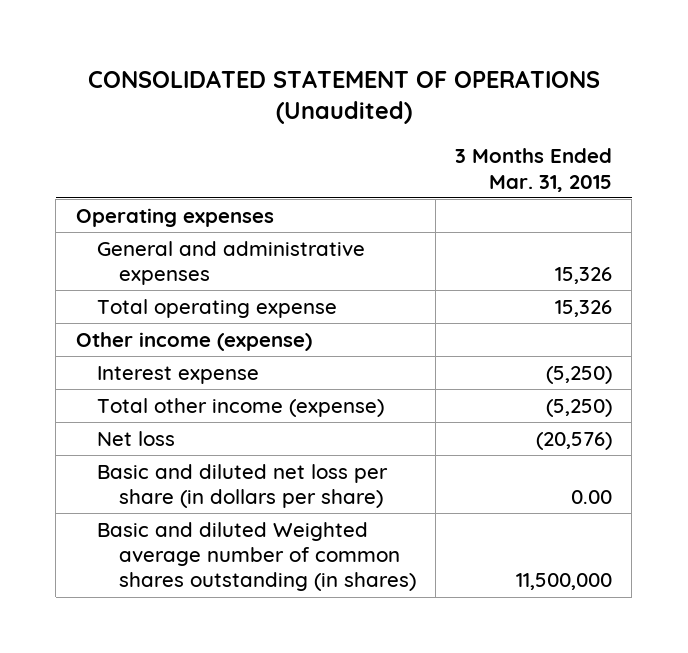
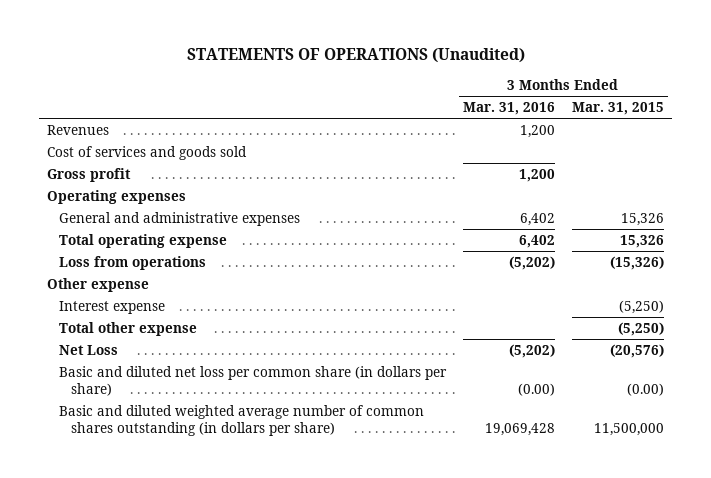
[87,69,600,125] CONSOLIDATED STATEMENT OF OPERATIONS (Unaudited) -> [186,48,525,64] STATEMENTS OF OPERATIONS (Unaudited)
none -> [463,102,556,116] Mar. 31, 2016
none -> [47,125,110,136] Revenues
none -> [47,146,248,161] Cost of services and goods sold
none -> [47,168,132,183] Gross profit
none -> [59,256,207,271] Loss from operations
[75,331,312,351] Other income (expense) -> [47,278,150,293] Other expense
[97,397,385,417] Total other income (expense) -> [59,322,198,337] Total other expense
[97,430,176,446] Net loss -> [59,345,119,356] Net Loss
[97,463,389,509] Basic and diluted net loss per share (in dollars per share) -> [59,366,448,397] Basic and diluted net loss per common share (in dollars per share)
[571,490,613,505] 0.00 -> [626,383,664,397] (0.00)
[97,521,417,592] Basic and diluted Weighted average number of common shares outstanding (in shares) -> [59,405,425,437] Basic and diluted weighted average number of common shares outstanding (in dollars per share)

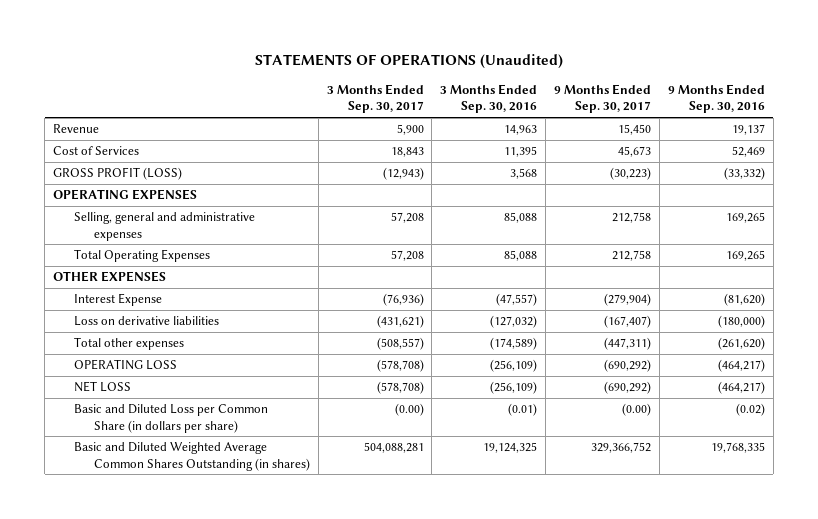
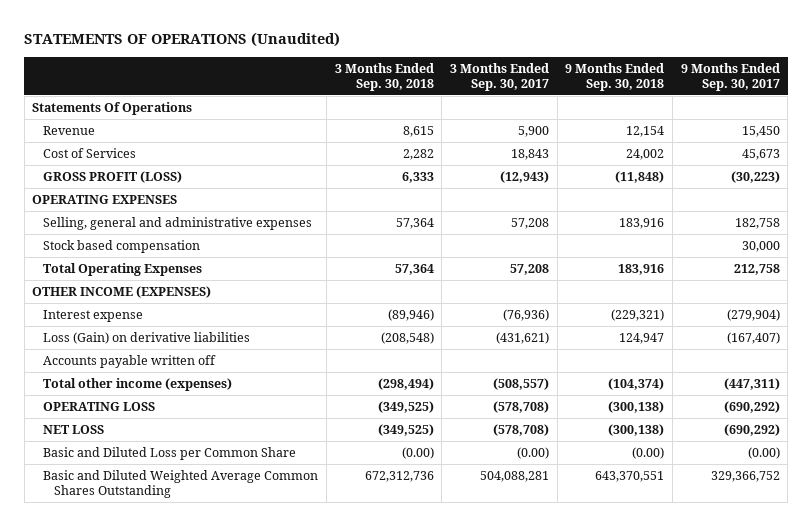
[440,84,538,114] 3 Months Ended Sep. 30, 2016 -> none
[667,84,765,114] 9 Months Ended Sep. 30, 2016 -> none
none -> [334,62,434,91] 3 Months Ended Sep. 30, 2018
none -> [565,62,665,91] 9 Months Ended Sep. 30, 2018
none -> [32,102,193,116] Statements Of Operations
[612,212,652,224] 212,758 -> [734,218,780,230] 182,758
none -> [43,240,201,254] Stock based compensation
[53,271,167,283] OTHER EXPENSES -> [32,286,212,299] OTHER INCOME (EXPENSES)
[73,293,162,307] Interest Expense -> [43,310,144,323] Interest expense
[73,316,219,327] Loss on derivative liabilities -> [43,332,251,345] Loss (Gain) on derivative liabilities
none -> [43,355,217,369] Accounts payable written off
[73,337,184,351] Total other expenses -> [43,378,233,392] Total other income (expenses)
[73,404,268,433] Basic and Diluted Loss per Common Share (in dollars per share) -> [43,447,297,461] Basic and Diluted Loss per Common Share
[73,442,310,471] Basic and Diluted Weighted Average Common Shares Outstanding (in shares) -> [43,470,319,499] Basic and Diluted Weighted Average Common Shares Outstanding

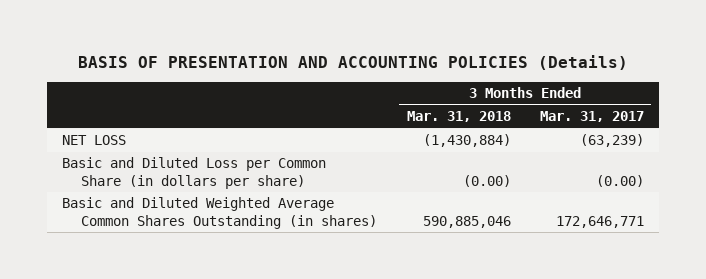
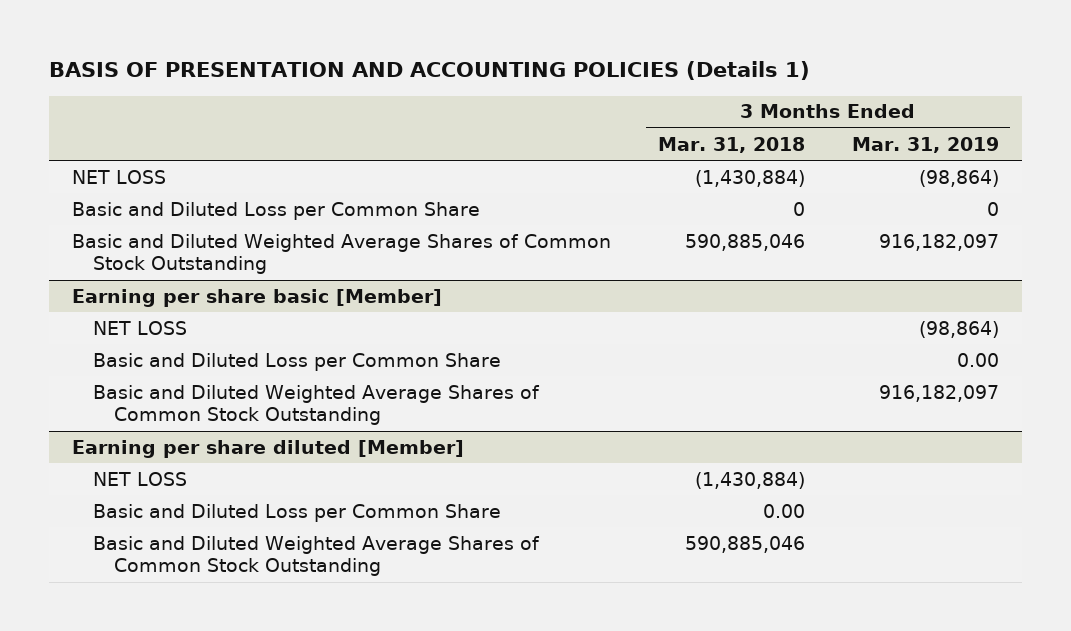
[77,55,628,71] BASIS OF PRESENTATION AND ACCOUNTING POLICIES (Details) -> [48,61,810,81] BASIS OF PRESENTATION AND ACCOUNTING POLICIES (Details 1)
[540,111,645,123] Mar. 31, 2017 -> none
none -> [851,136,999,153] Mar. 31, 2019
[61,157,326,189] Basic and Diluted Loss per Common Share (in dollars per share) -> [72,201,481,220] Basic and Diluted Loss per Common Share
[462,174,511,187] (0.00) -> [792,201,805,216] 0
[61,197,378,229] Basic and Diluted Weighted Average Common Shares Outstanding (in shares) -> [72,233,612,275] Basic and Diluted Weighted Average Shares of Common Stock Outstanding
none -> [72,288,443,307] Earning per share basic [Member]
none -> [93,320,188,335] NET LOSS
none -> [93,352,502,371] Basic and Diluted Loss per Common Share
none -> [93,384,541,426] Basic and Diluted Weighted Average Shares of Common Stock Outstanding
none -> [72,439,465,458] Earning per share diluted [Member]
none -> [93,471,188,486] NET LOSS
none -> [93,503,502,522] Basic and Diluted Loss per Common Share
none -> [93,535,541,577] Basic and Diluted Weighted Average Shares of Common Stock Outstanding

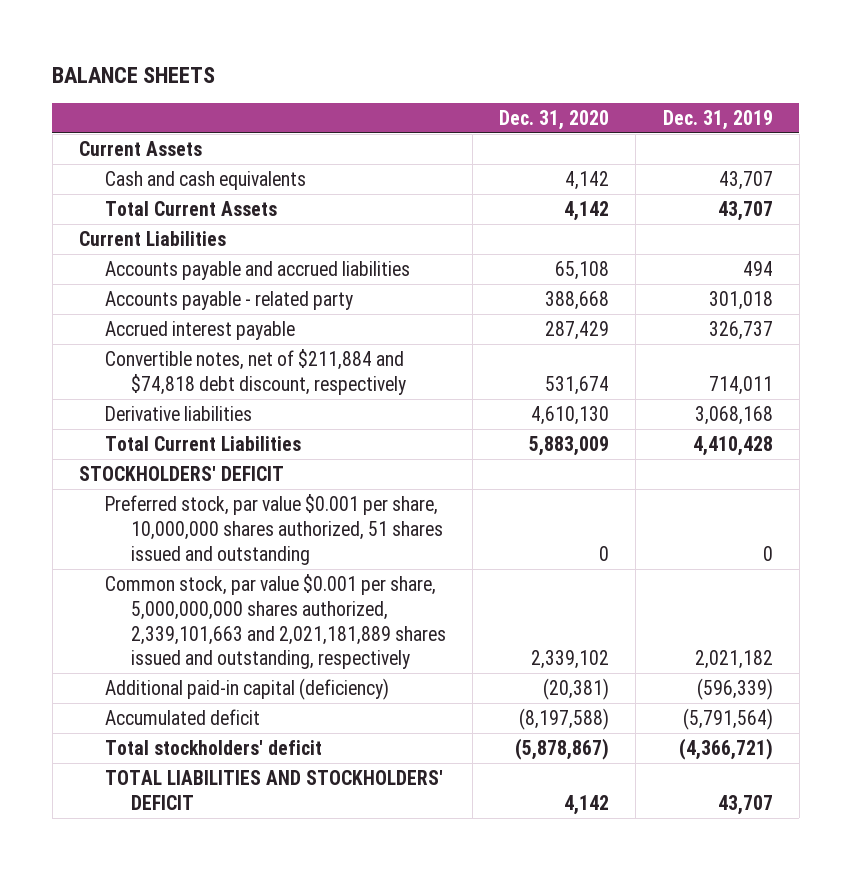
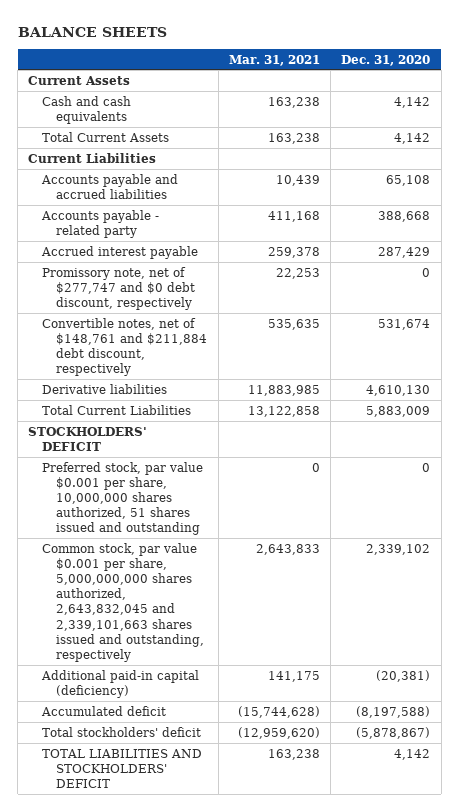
[662,109,773,130] Dec. 31, 2019 -> none
none -> [228,54,320,66] Mar. 31, 2021
none -> [42,266,196,311] Promissory note, net of $277,747 and $0 debt discount, respectively
[104,349,406,395] Convertible notes, net of $211,884 and $74,818 debt discount, respectively -> [42,317,208,377] Convertible notes, net of $148,761 and $211,884 debt discount, respectively
[104,574,446,670] Common stock, par value $0.001 per share, 5,000,000,000 shares authorized, 2,339,101,663 and 2,021,181,889 shares issued and outstanding, respectively -> [42,542,205,663] Common stock, par value $0.001 per share, 5,000,000,000 shares authorized, 2,643,832,045 and 2,339,101,663 shares issued and outstanding, respectively

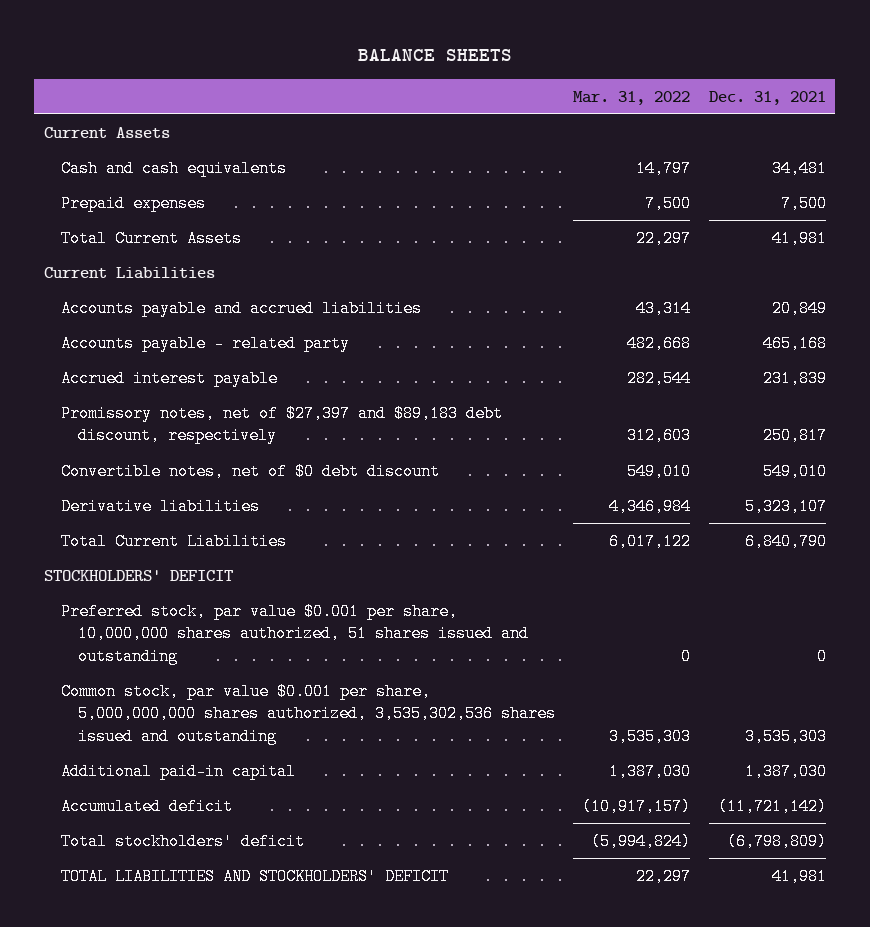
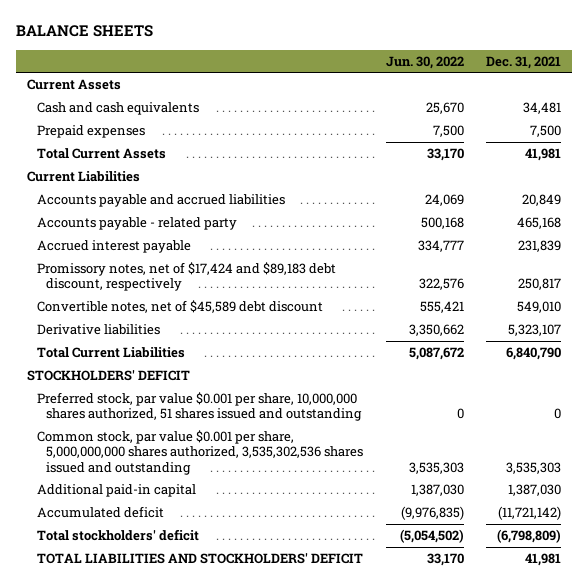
[573,90,691,105] Mar. 31, 2022 -> none
none -> [385,55,464,69] Jun. 30, 2022
[60,404,503,445] Promissory notes, net of $27,397 and $89,183 debt discount, respectively -> [36,262,336,292] Promissory notes, net of $17,424 and $89,183 debt discount, respectively
[60,462,440,480] Convertible notes, net of $0 debt discount -> [36,300,323,314] Convertible notes, net of $45,589 debt discount

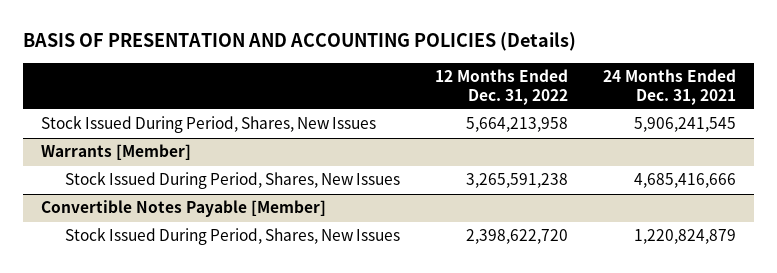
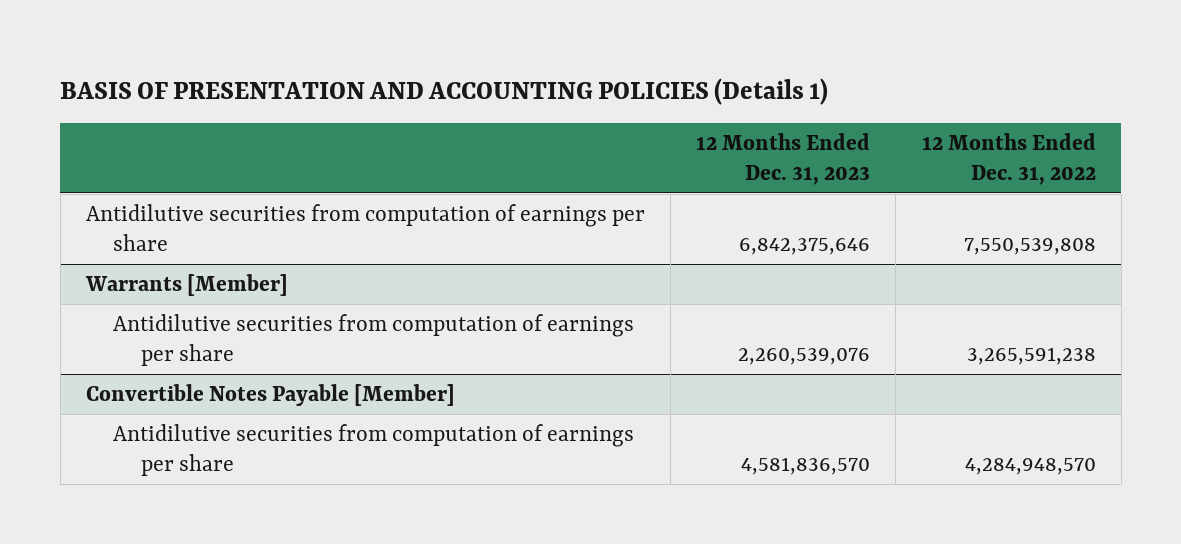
[22,32,576,52] BASIS OF PRESENTATION AND ACCOUNTING POLICIES (Details) -> [60,77,829,105] BASIS OF PRESENTATION AND ACCOUNTING POLICIES (Details 1)
[603,69,737,105] 24 Months Ended Dec. 31, 2021 -> none
none -> [696,133,871,186] 12 Months Ended Dec. 31, 2023
[40,116,376,134] Stock Issued During Period, Shares, New Issues -> none
none -> [85,203,645,251] Antidilutive securities from computation of earnings per share
[64,172,400,190] Stock Issued During Period, Shares, New Issues -> [113,313,635,366] Antidilutive securities from computation of earnings per share
[64,228,400,246] Stock Issued During Period, Shares, New Issues -> none
none -> [113,423,635,476] Antidilutive securities from computation of earnings per share

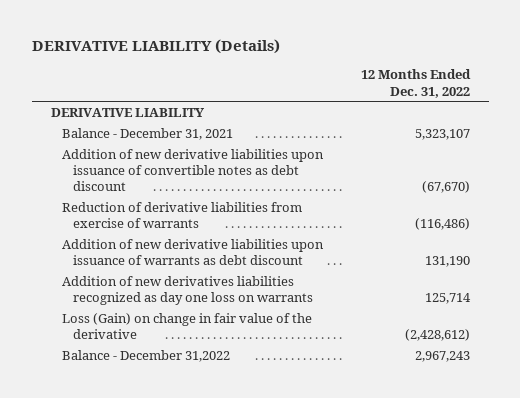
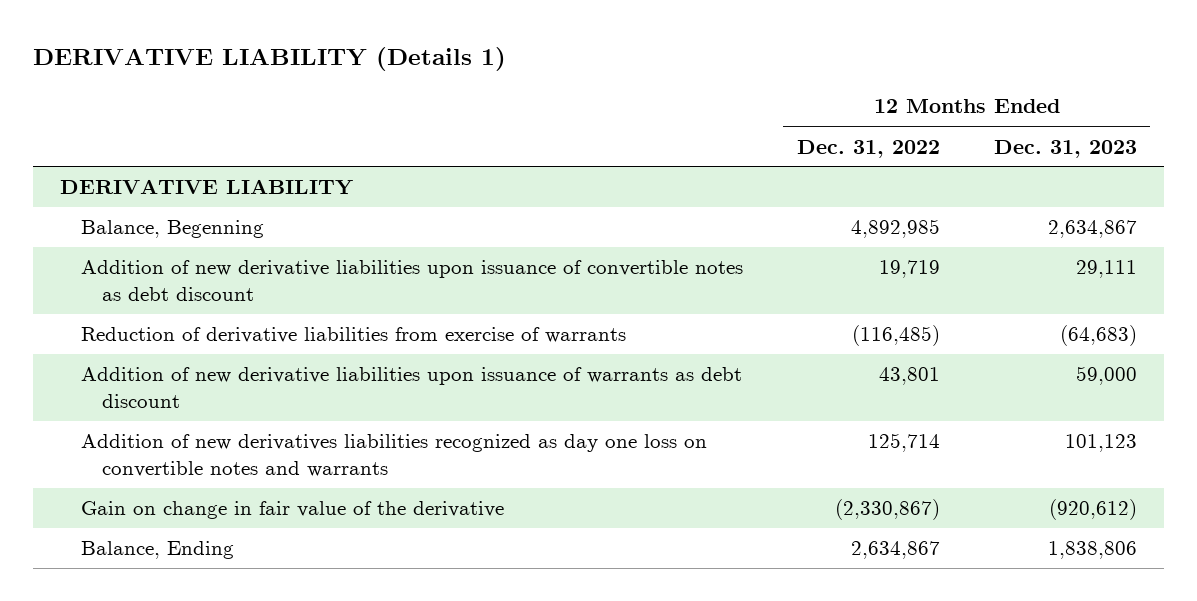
[31,39,280,55] DERIVATIVE LIABILITY (Details) -> [32,47,506,72] DERIVATIVE LIABILITY (Details 1)
none -> [993,139,1137,158] Dec. 31, 2023
[61,128,233,141] Balance - December 31, 2021 -> [81,220,265,239] Balance, Begenning
[414,129,470,141] 5,323,107 -> [850,219,940,239] 4,892,985
[421,181,470,194] (67,670) -> [878,260,940,279] 19,719
[414,218,470,231] (116,486) -> [851,325,940,347] (116,485)
[424,256,470,268] 131,190 -> [878,367,940,386] 43,801
[61,276,313,306] Addition of new derivatives liabilities recognized as day one loss on warrants -> [81,434,708,478] Addition of new derivatives liabilities recognized as day one loss on convertible notes and warrants
[61,313,312,340] Loss (Gain) on change in fair value of the derivative -> [81,501,505,520] Gain on change in fair value of the derivative
[404,329,470,342] (2,428,612) -> [834,499,940,521] (2,330,867)
[61,350,230,363] Balance - December 31,2022 -> [81,541,235,560] Balance, Ending
[414,351,470,363] 2,967,243 -> [850,541,940,560] 2,634,867

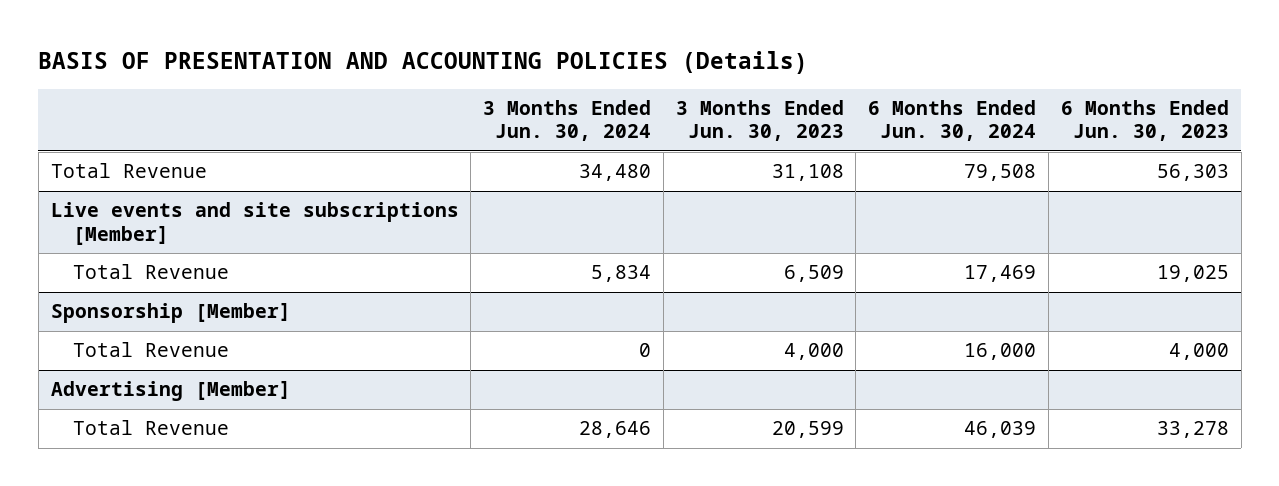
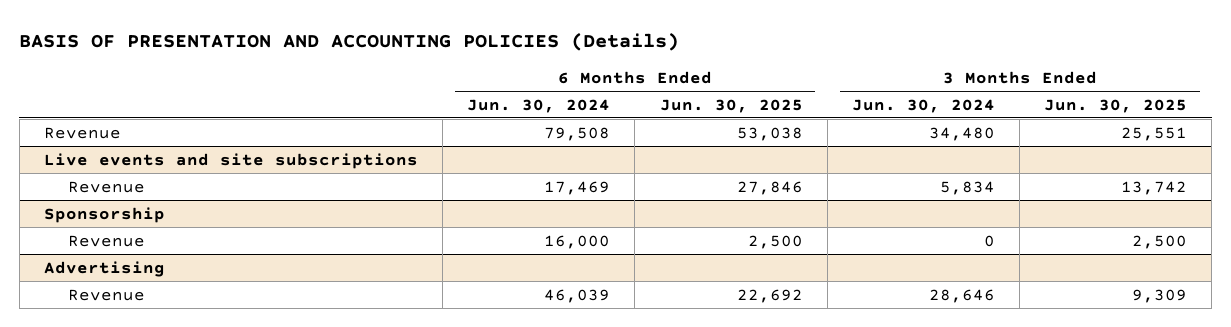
[675,100,844,142] 3 Months Ended Jun. 30, 2023 -> none
[1060,100,1229,142] 6 Months Ended Jun. 30, 2023 -> none
none -> [659,98,803,113] Jun. 30, 2025
none -> [1044,98,1188,113] Jun. 30, 2025
[50,163,207,179] Total Revenue -> [43,126,121,139] Revenue
[50,202,459,245] Live events and site subscriptions [Member] -> [43,152,418,169] Live events and site subscriptions
[72,264,229,280] Total Revenue -> [67,180,145,193] Revenue
[50,303,291,324] Sponsorship [Member] -> [43,206,165,223] Sponsorship
[72,342,229,358] Total Revenue -> [67,234,145,247] Revenue
[50,381,291,402] Advertising [Member] -> [43,260,165,277] Advertising
[72,420,229,436] Total Revenue -> [67,288,145,301] Revenue

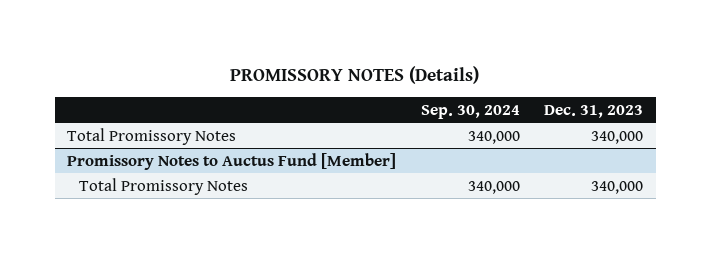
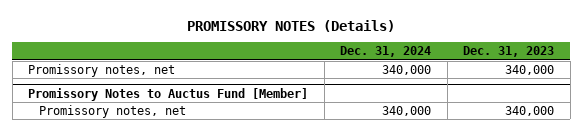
[420,105,520,120] Sep. 30, 2024 -> none
none -> [340,46,432,58] Dec. 31, 2024
[67,127,237,145] Total Promissory Notes -> [28,63,176,77] Promissory notes, net
[78,177,248,195] Total Promissory Notes -> [38,104,186,118] Promissory notes, net

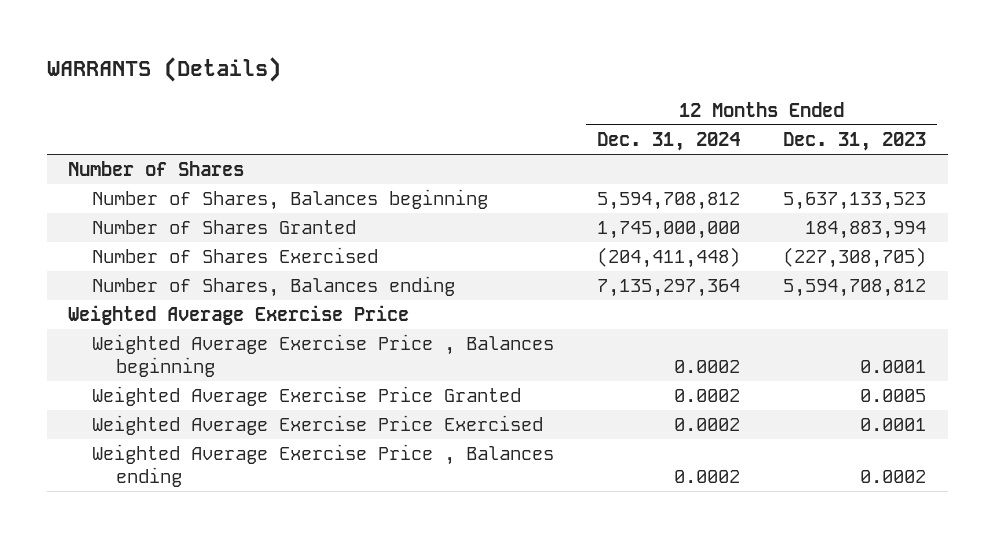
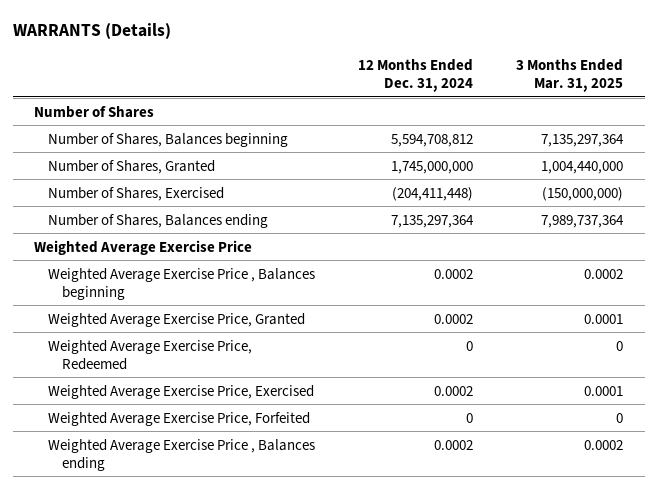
[783,132,927,152] Dec. 31, 2023 -> none
none -> [516,58,624,93] 3 Months Ended Mar. 31, 2025
[92,220,357,235] Number of Shares Granted -> [48,159,216,174] Number of Shares, Granted
[92,247,379,264] Number of Shares Exercised -> [48,186,225,201] Number of Shares, Exercised
[92,386,522,407] Weighted Average Exercise Price Granted -> [48,312,306,327] Weighted Average Exercise Price, Granted
none -> [48,339,253,371] Weighted Average Exercise Price, Redeemed
[92,415,544,436] Weighted Average Exercise Price Exercised -> [48,384,315,399] Weighted Average Exercise Price, Exercised
none -> [48,411,311,426] Weighted Average Exercise Price, Forfeited

